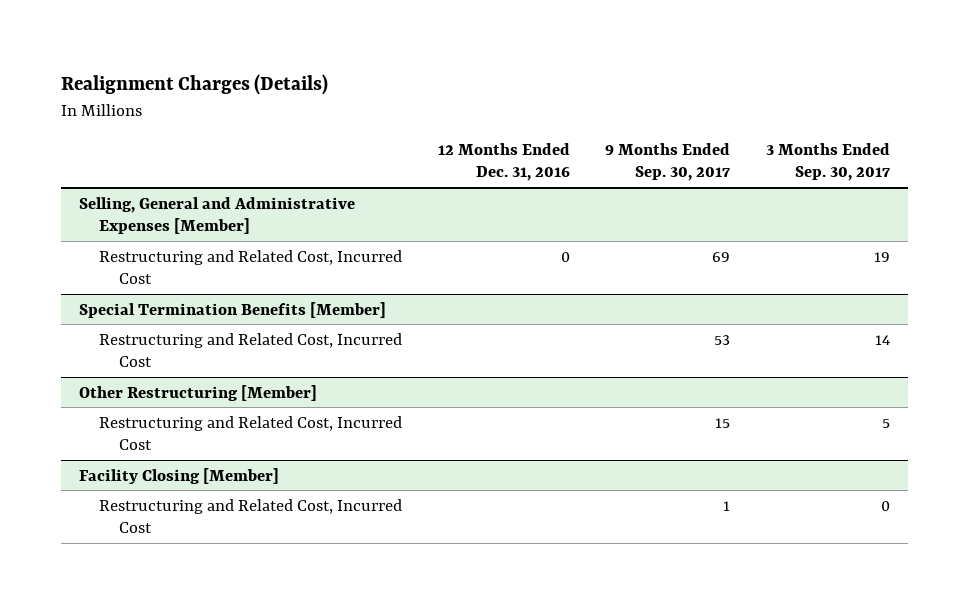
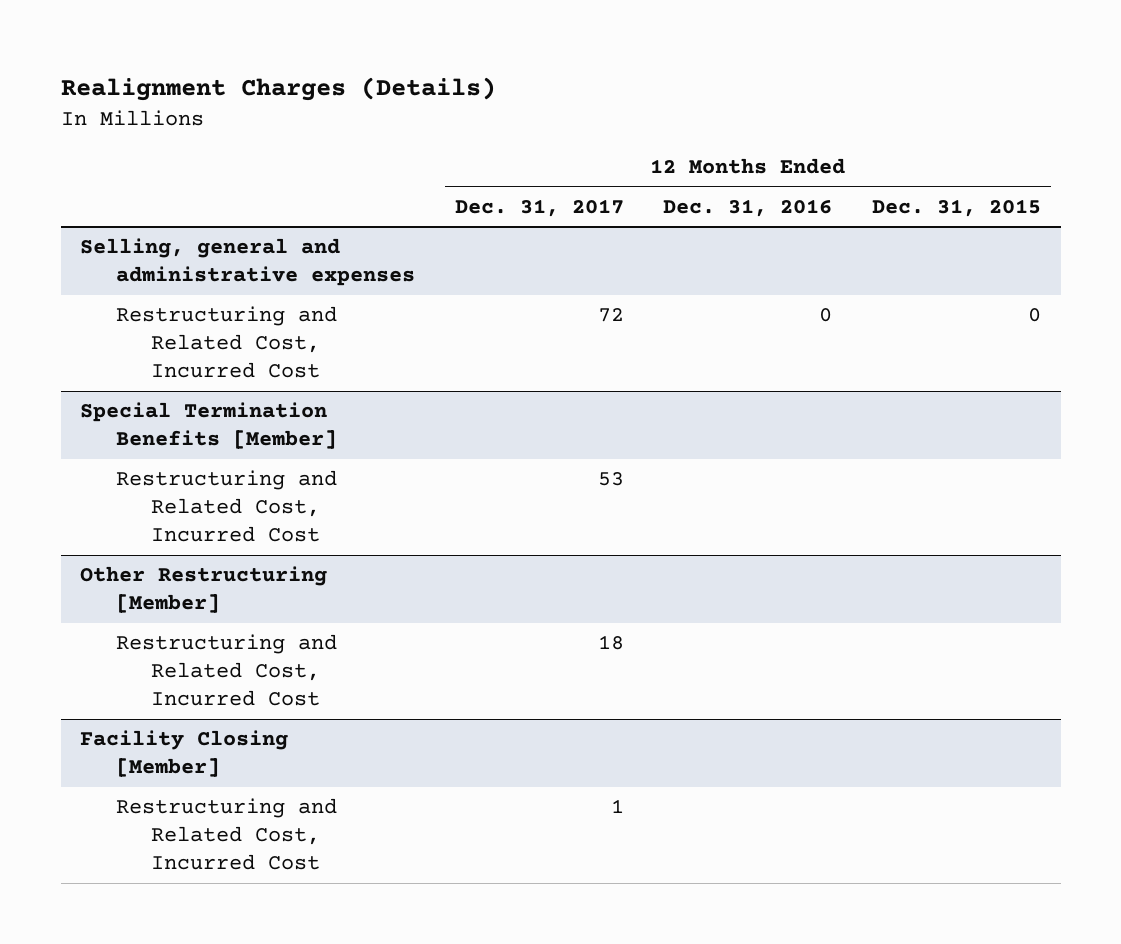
[605,143,731,182] 9 Months Ended Sep. 30, 2017 -> none
[766,143,891,182] 3 Months Ended Sep. 30, 2017 -> none
none -> [454,199,624,218] Dec. 31, 2017
none -> [871,199,1041,218] Dec. 31, 2015
[79,196,356,234] Selling, General and Administrative Expenses [Member] -> [80,238,415,287] Selling, general and administrative expenses

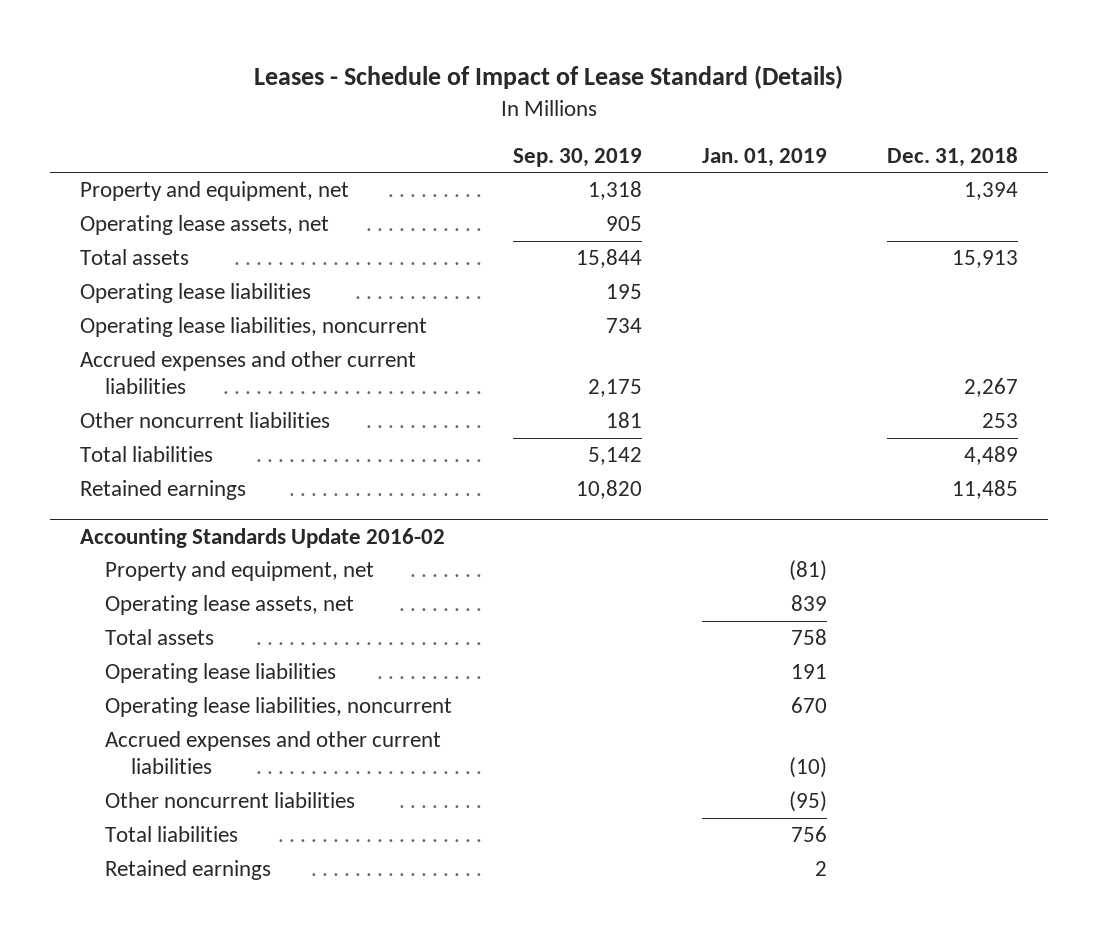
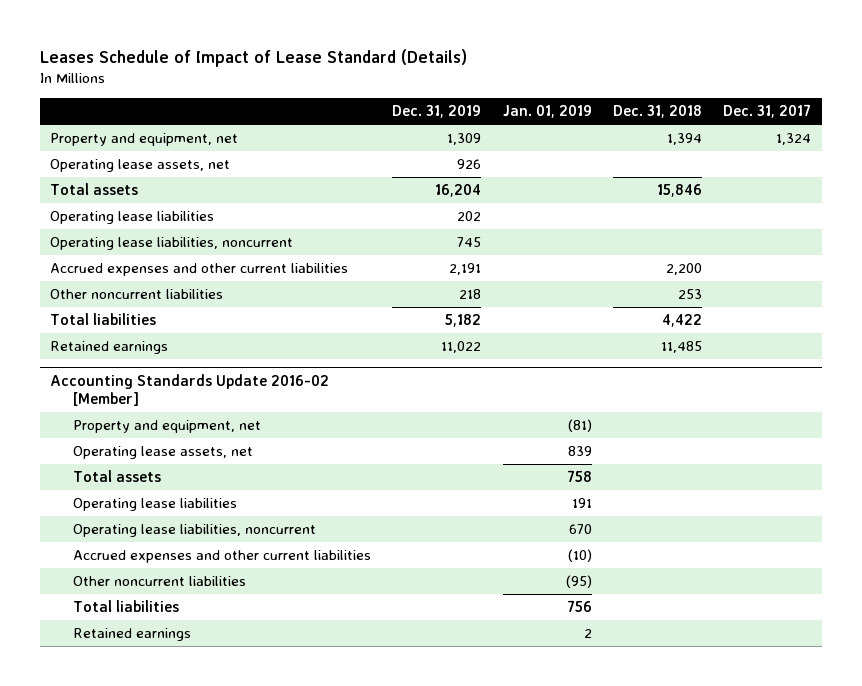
[253,65,843,90] Leases - Schedule of Impact of Lease Standard (Details) -> [39,48,467,67] Leases Schedule of Impact of Lease Standard (Details)
[512,147,642,167] Sep. 30, 2019 -> none
none -> [392,104,482,118] Dec. 31, 2019
none -> [723,103,812,118] Dec. 31, 2017
[951,250,1018,269] 15,913 -> [656,184,702,198] 15,846
[963,378,1018,398] 2,267 -> [665,263,702,276] 2,200
[963,446,1018,466] 4,489 -> [661,314,702,328] 4,422
[80,527,446,548] Accounting Standards Update 2016-02 -> [50,374,330,406] Accounting Standards Update 2016-02 [Member]

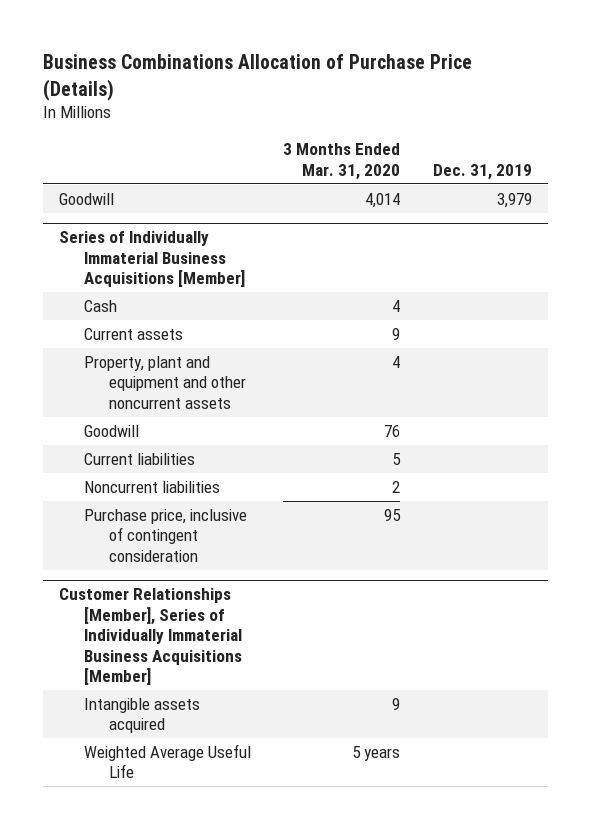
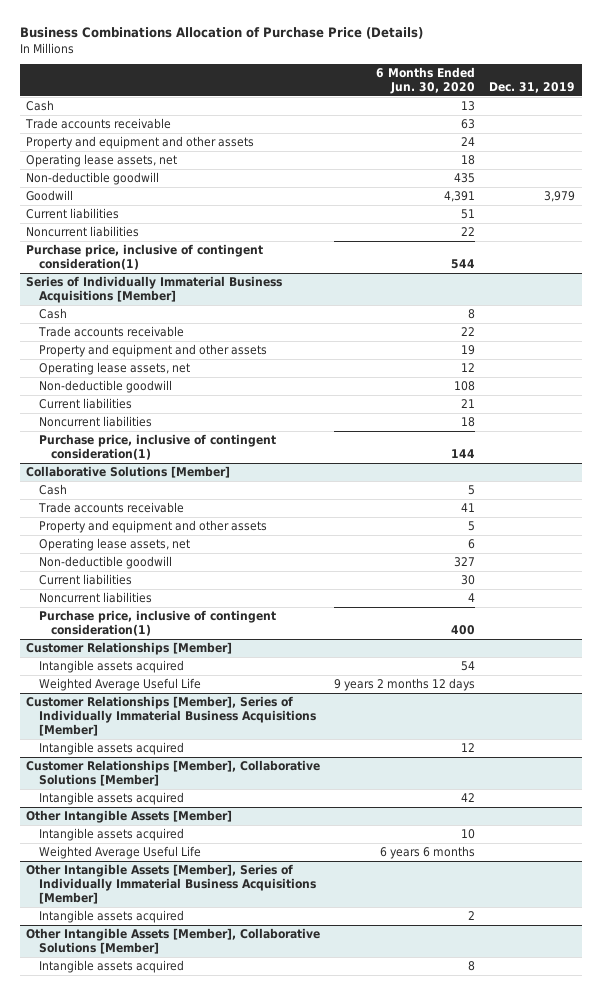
[283,143,401,180] 3 Months Ended Mar. 31, 2020 -> none
none -> [376,67,476,94] 6 Months Ended Jun. 30, 2020
none -> [26,100,55,112] Cash
none -> [25,118,172,130] Trade accounts receivable
none -> [26,136,255,150] Property and equipment and other assets
none -> [26,154,178,168] Operating lease assets, net
none -> [26,172,160,186] Non-deductible goodwill
none -> [26,208,120,220] Current liabilities
none -> [26,226,140,238] Noncurrent liabilities
none -> [26,244,264,270] Purchase price, inclusive of contingent consideration(1)
[83,327,183,340] Current assets -> none
[83,424,139,437] Goodwill -> none
none -> [37,326,184,338] Trade accounts receivable
[83,355,246,409] Property, plant and equipment and other noncurrent assets -> [38,344,267,358] Property and equipment and other assets
none -> [38,362,190,376] Operating lease assets, net
none -> [38,380,172,394] Non-deductible goodwill
[83,508,247,562] Purchase price, inclusive of contingent consideration -> [38,434,276,460] Purchase price, inclusive of contingent consideration(1)
none -> [26,466,231,479] Collaborative Solutions [Member]
none -> [38,484,67,496] Cash
none -> [37,502,184,514] Trade accounts receivable
none -> [38,520,267,534] Property and equipment and other assets
none -> [38,538,190,552] Operating lease assets, net
none -> [38,556,172,570] Non-deductible goodwill
none -> [38,574,132,586] Current liabilities
none -> [38,592,152,604] Noncurrent liabilities
none -> [38,610,276,636] Purchase price, inclusive of contingent consideration(1)
none -> [26,642,233,656] Customer Relationships [Member]
none -> [38,660,184,674] Intangible assets acquired
none -> [38,678,201,692] Weighted Average Useful Life
[83,743,251,779] Weighted Average Useful Life -> none
none -> [26,760,321,786] Customer Relationships [Member], Collaborative Solutions [Member]
none -> [38,792,184,806] Intangible assets acquired
none -> [26,810,233,824] Other Intangible Assets [Member]
none -> [38,828,184,842] Intangible assets acquired
none -> [38,846,201,860] Weighted Average Useful Life
none -> [26,864,316,904] Other Intangible Assets [Member], Series of Individually Immaterial Business Acquisitions [Member]
none -> [38,910,184,924] Intangible assets acquired
none -> [26,928,321,954] Other Intangible Assets [Member], Collaborative Solutions [Member]
none -> [38,960,184,974] Intangible assets acquired

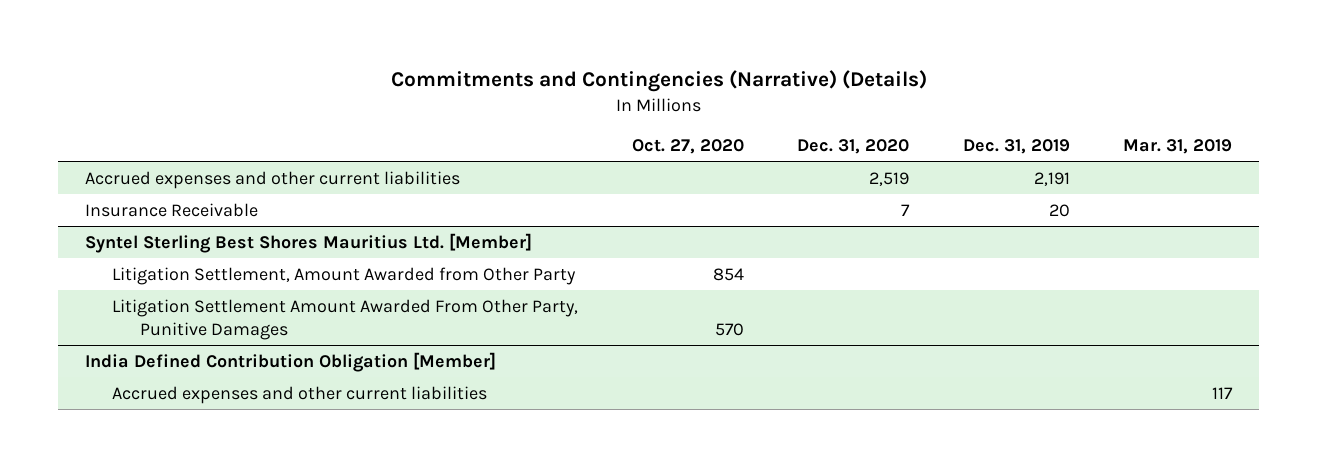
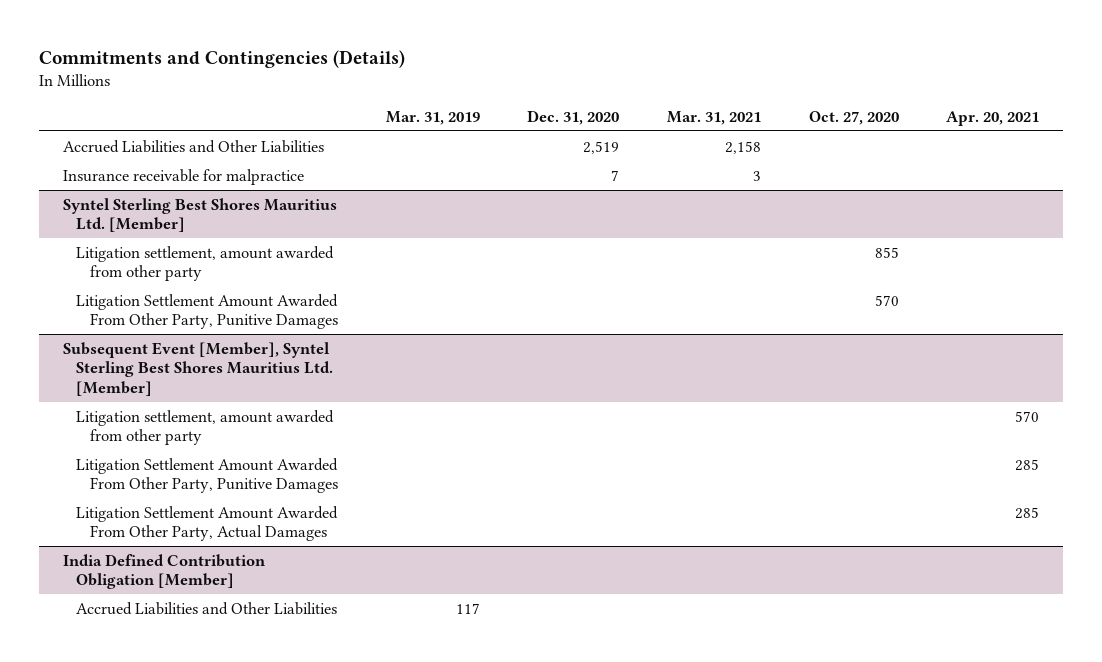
[390,70,927,93] Commitments and Contingencies (Narrative) (Details) -> [38,49,405,68] Commitments and Contingencies (Details)
[962,138,1070,154] Dec. 31, 2019 -> none
none -> [666,110,761,125] Mar. 31, 2021
none -> [946,110,1040,126] Apr. 20, 2021
[84,170,460,189] Accrued expenses and other current liabilities -> [62,139,324,153] Accrued Liabilities and Other Liabilities
[84,202,258,217] Insurance Receivable -> [62,168,304,185] Insurance receivable for malpractice
[112,266,577,285] Litigation Settlement, Amount Awarded from Other Party -> [76,245,335,282] Litigation settlement, amount awarded from other party
[712,267,744,281] 854 -> [874,246,899,258] 855
none -> [62,341,334,396] Subsequent Event [Member], Syntel Sterling Best Shores Mauritius Ltd. [Member]
none -> [76,409,335,446] Litigation settlement, amount awarded from other party
none -> [76,457,339,494] Litigation Settlement Amount Awarded From Other Party, Punitive Damages
none -> [76,505,339,542] Litigation Settlement Amount Awarded From Other Party, Actual Damages
[112,385,488,404] Accrued expenses and other current liabilities -> [76,601,338,615] Accrued Liabilities and Other Liabilities

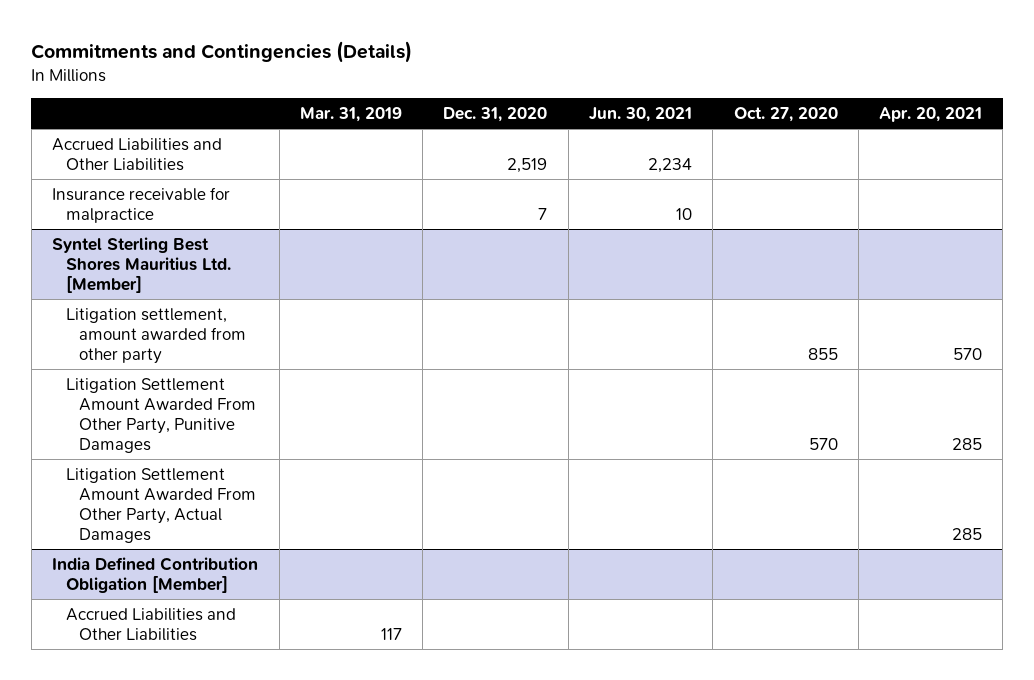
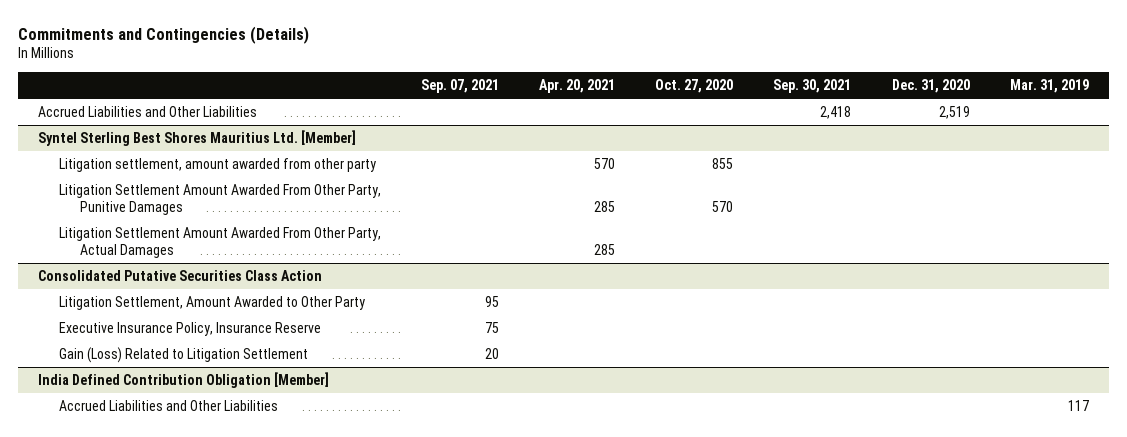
[589,107,693,123] Jun. 30, 2021 -> none
none -> [421,79,500,94] Sep. 07, 2021
none -> [773,79,852,94] Sep. 30, 2021
[52,186,231,223] Insurance receivable for malpractice -> none
none -> [38,269,323,281] Consolidated Putative Securities Class Action
none -> [59,295,366,310] Litigation Settlement, Amount Awarded to Other Party
none -> [59,321,322,336] Executive Insurance Policy, Insurance Reserve
none -> [59,346,309,363] Gain (Loss) Related to Litigation Settlement

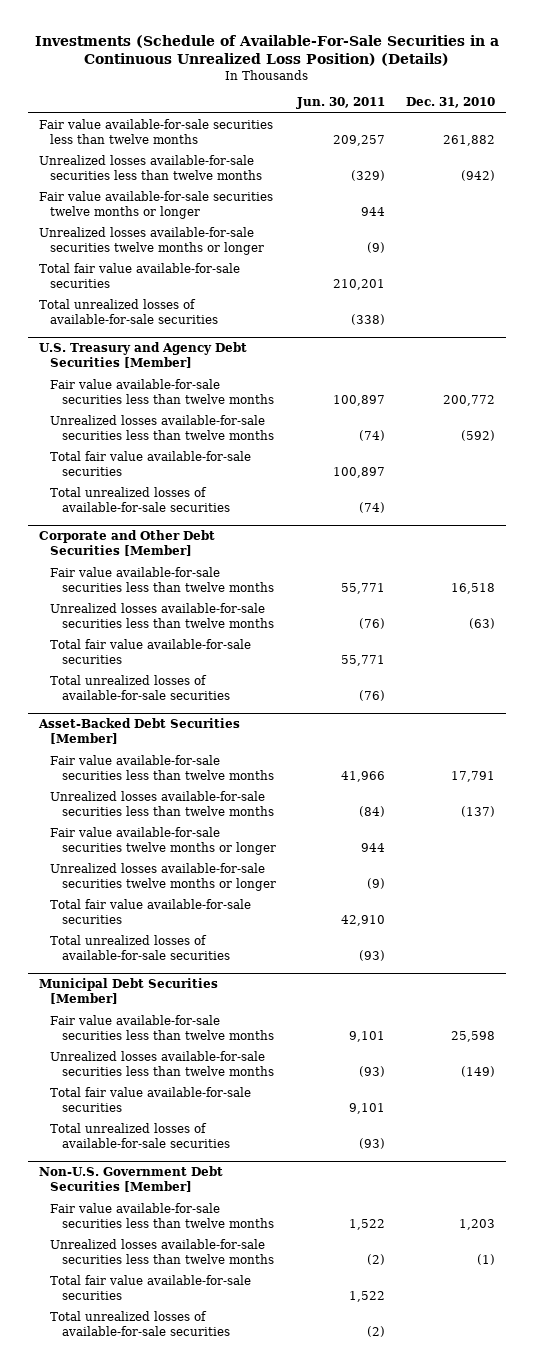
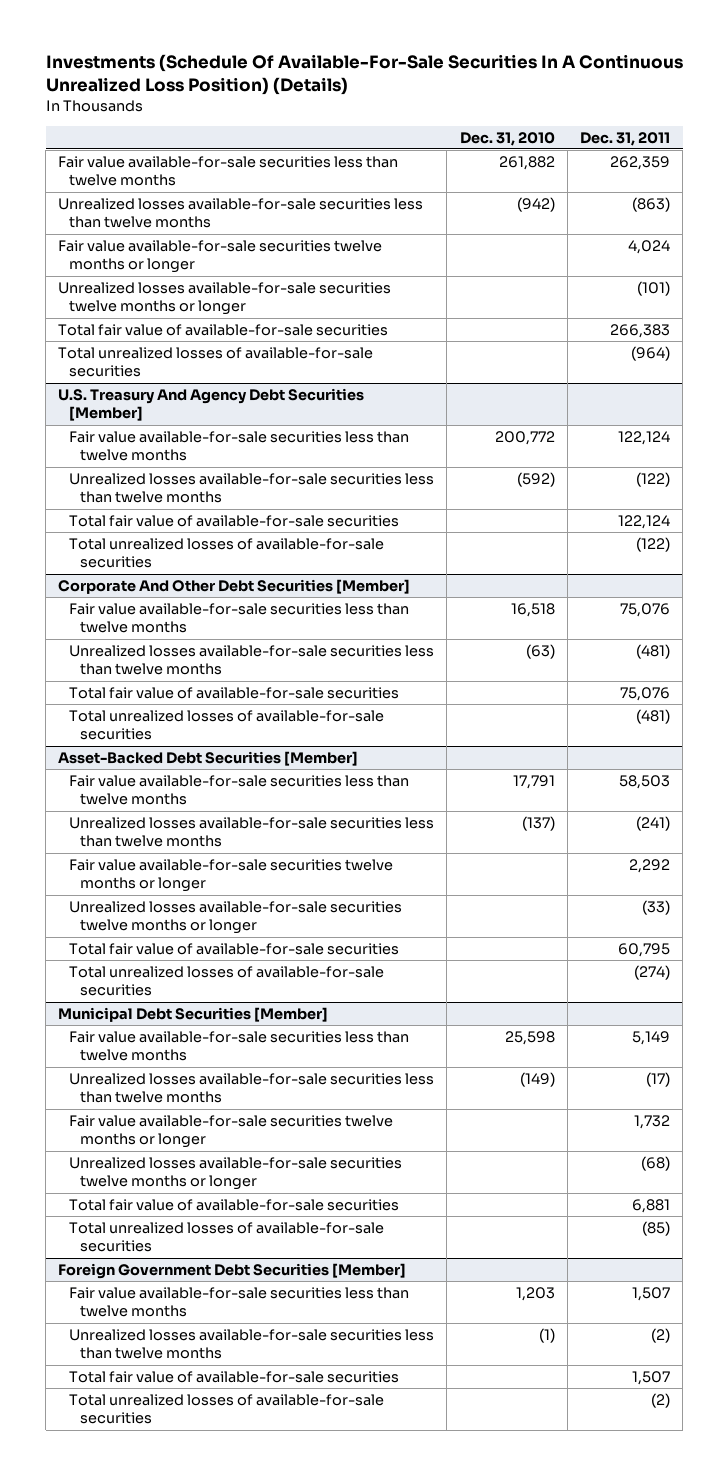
[35,35,500,67] Investments (Schedule of Available-For-Sale Securities in a Continuous Unrealized Loss Position) (Details) -> [45,54,683,96] Investments (Schedule Of Available-For-Sale Securities In A Continuous Unrealized Loss Position) (Details)
[295,97,385,110] Jun. 30, 2011 -> none
none -> [579,131,670,146] Dec. 31, 2011
[38,262,240,288] Total fair value available-for-sale securities -> [58,324,389,337] Total fair value of available-for-sale securities
[38,342,247,369] U.S. Treasury and Agency Debt Securities [Member] -> [58,388,365,422] U.S. Treasury And Agency Debt Securities [Member]
[50,450,252,476] Total fair value available-for-sale securities -> [69,515,400,528] Total fair value of available-for-sale securities
[38,530,215,557] Corporate and Other Debt Securities [Member] -> [58,579,411,595] Corporate And Other Debt Securities [Member]
[50,638,252,664] Total fair value available-for-sale securities -> [69,687,400,700] Total fair value of available-for-sale securities
[50,898,252,924] Total fair value available-for-sale securities -> [69,943,400,956] Total fair value of available-for-sale securities
none -> [69,1115,394,1149] Fair value available-for-sale securities twelve months or longer
none -> [69,1157,403,1191] Unrealized losses available-for-sale securities twelve months or longer
[50,1086,252,1112] Total fair value available-for-sale securities -> [69,1199,400,1212] Total fair value of available-for-sale securities
[38,1166,223,1193] Non-U.S. Government Debt Securities [Member] -> [58,1263,407,1280] Foreign Government Debt Securities [Member]
[50,1274,252,1300] Total fair value available-for-sale securities -> [69,1371,400,1384] Total fair value of available-for-sale securities

